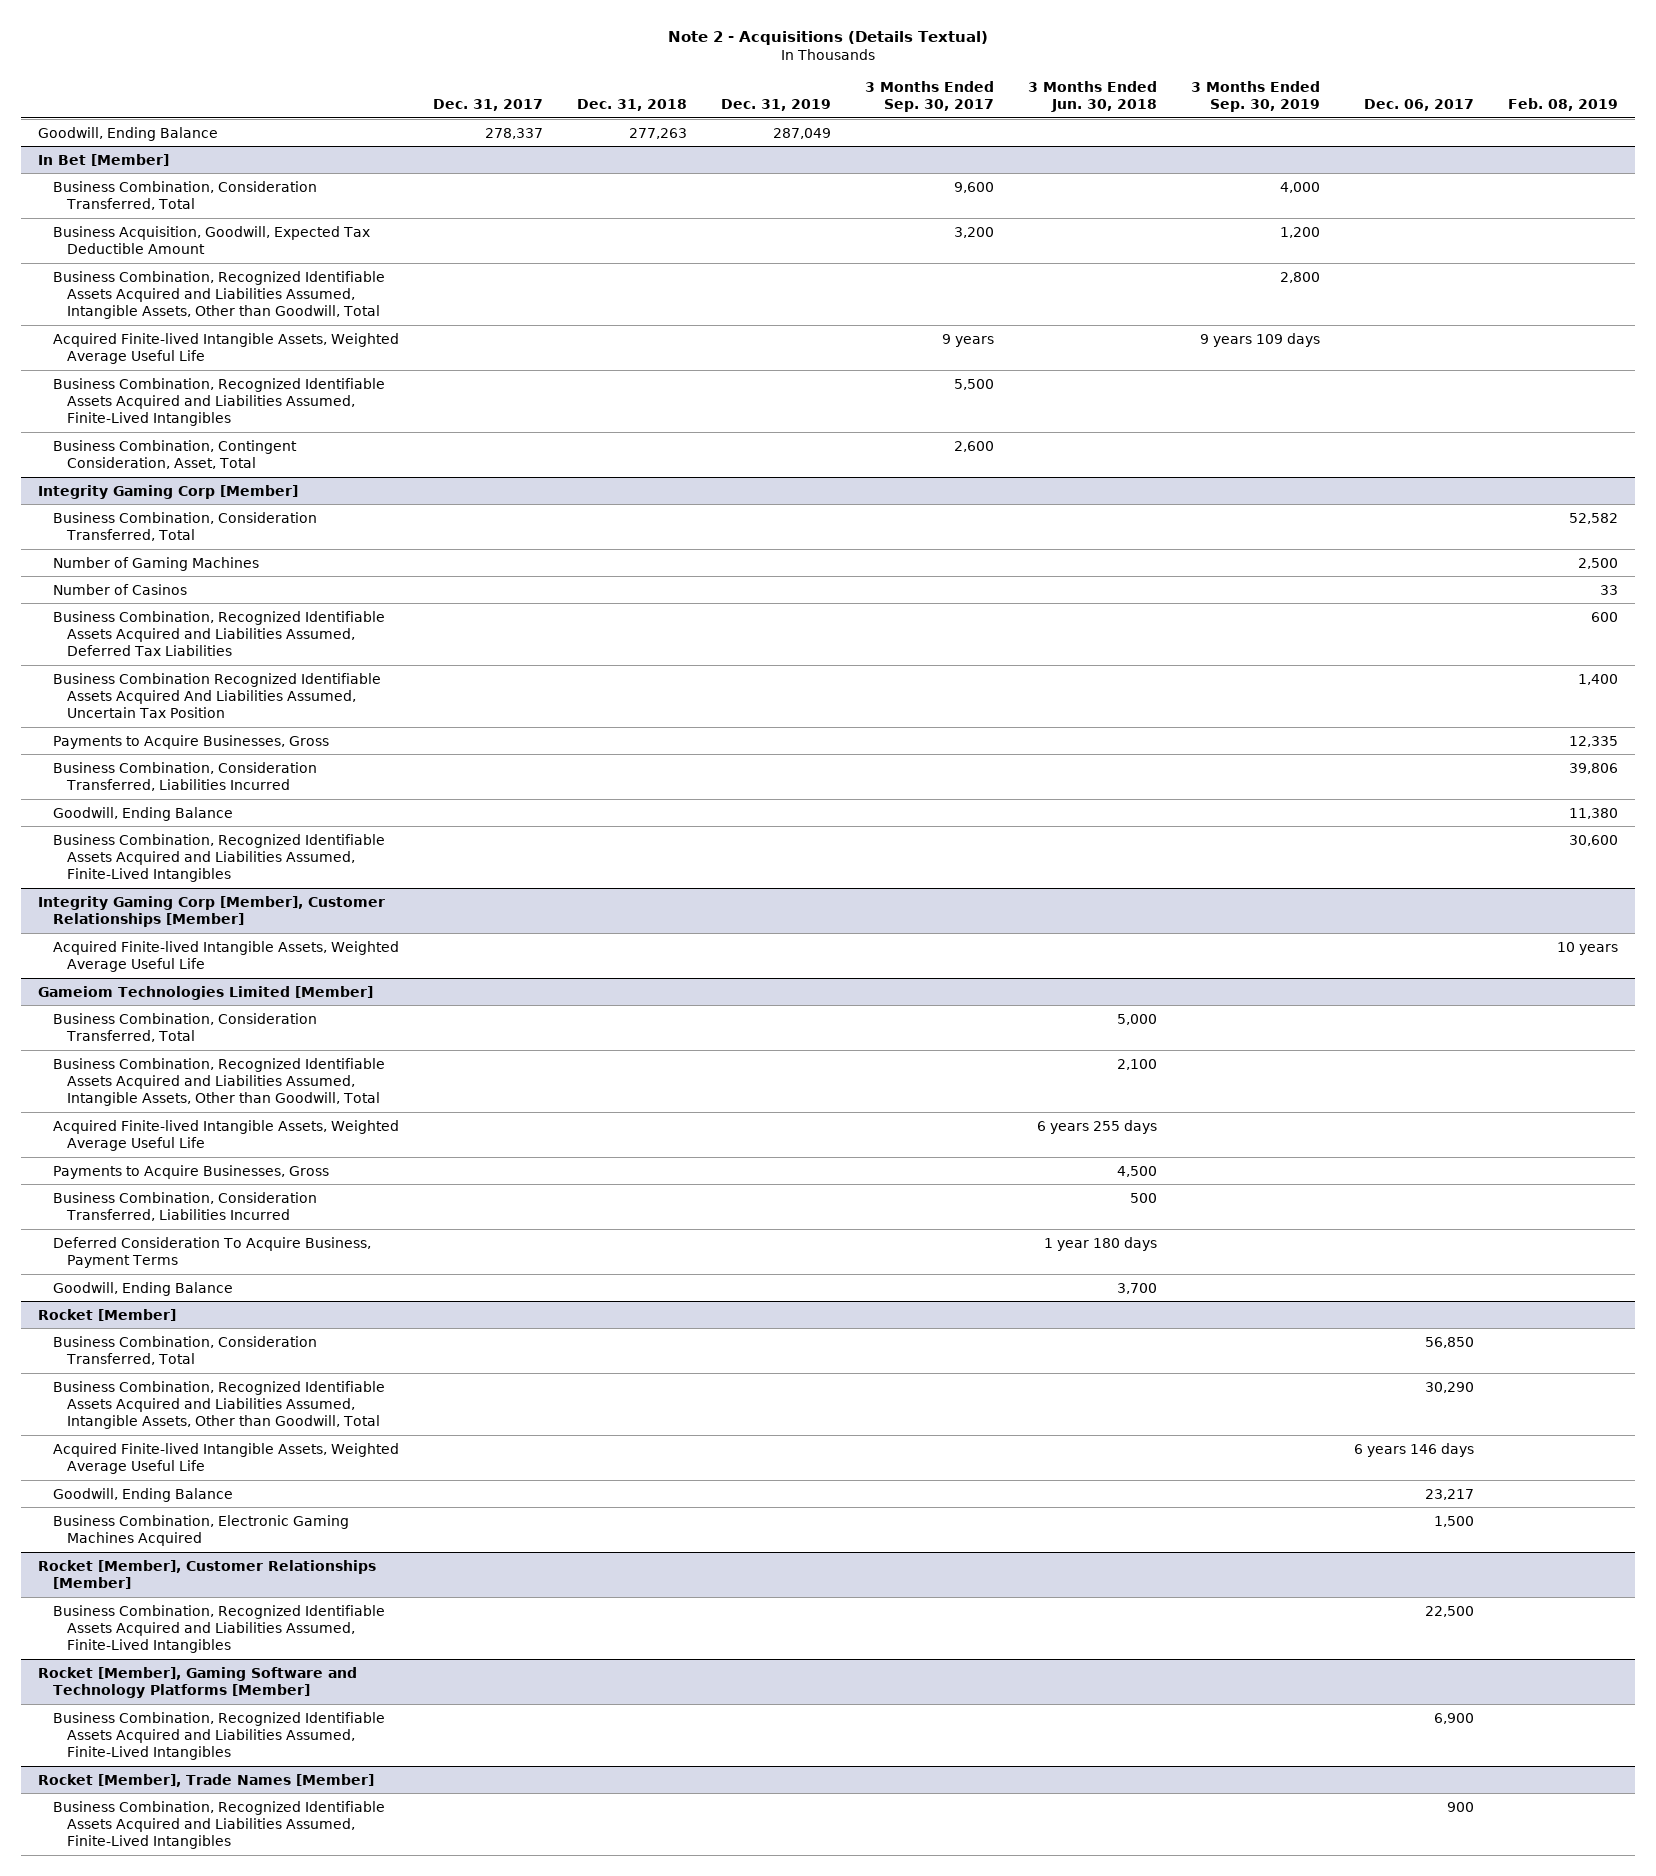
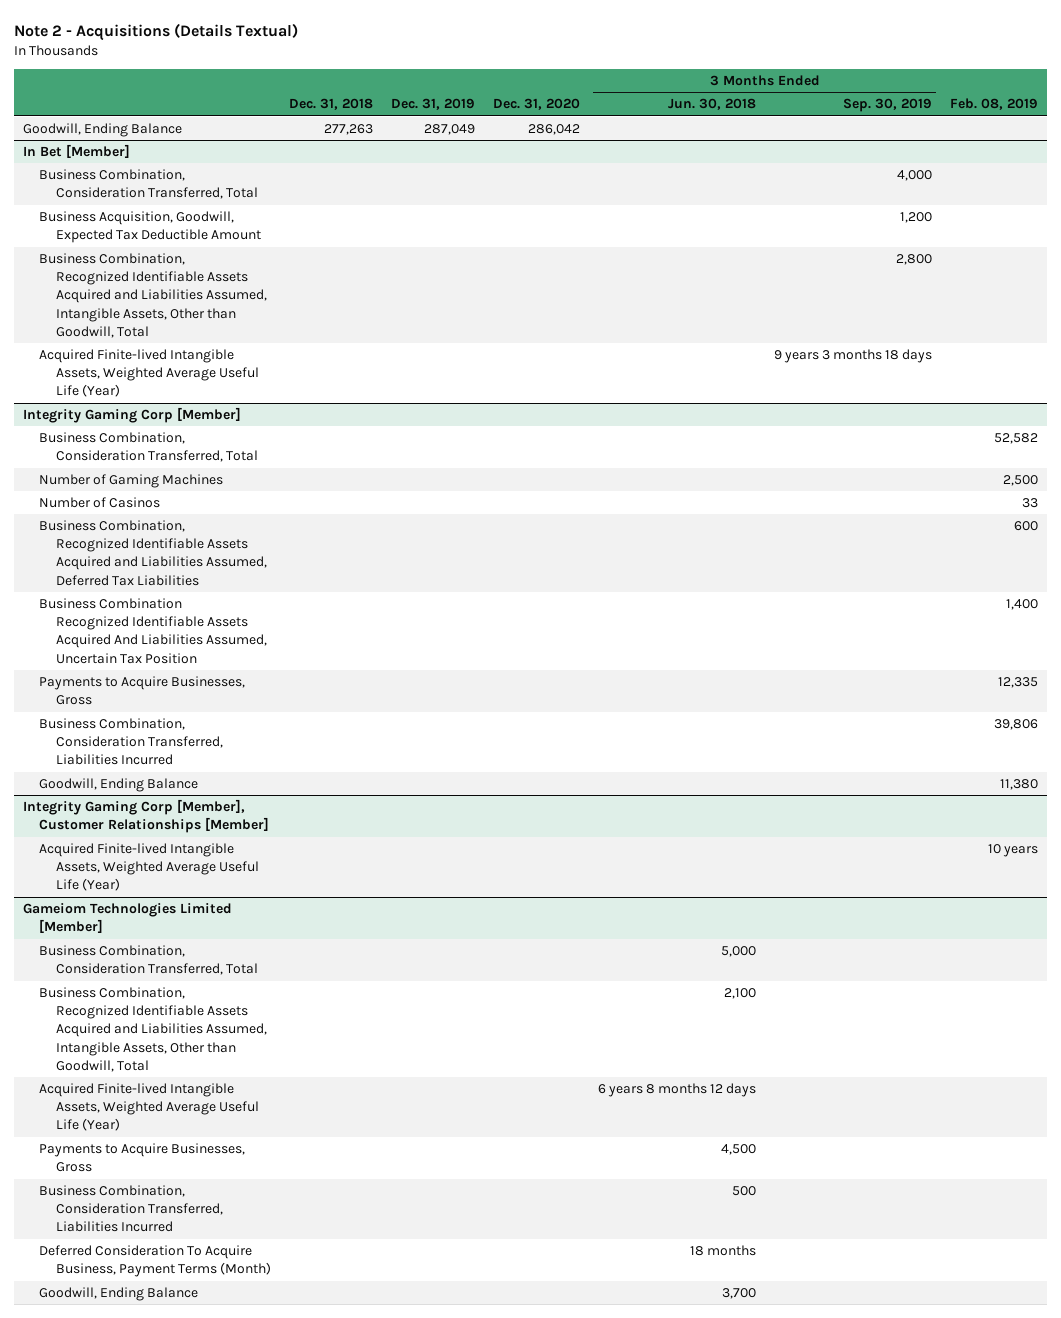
[432,98,543,111] Dec. 31, 2017 -> none
[864,80,994,112] 3 Months Ended Sep. 30, 2017 -> none
[1363,98,1474,111] Dec. 06, 2017 -> none
none -> [492,98,580,111] Dec. 31, 2020
[52,377,385,426] Business Combination, Recognized Identifiable Assets Acquired and Liabilities Assumed, Finite-Lived Intangibles -> none
[52,439,297,469] Business Combination, Contingent Consideration, Asset, Total -> none
[52,332,399,364] Acquired Finite-lived Intangible Assets, Weighted Average Useful Life -> [39,349,259,398] Acquired Finite-lived Intangible Assets, Weighted Average Useful Life (Year)
[1199,332,1320,347] 9 years 109 days -> [773,349,932,364] 9 years 3 months 18 days
[52,833,385,882] Business Combination, Recognized Identifiable Assets Acquired and Liabilities Assumed, Finite-Lived Intangibles -> none
[52,940,399,972] Acquired Finite-lived Intangible Assets, Weighted Average Useful Life -> [39,843,259,892] Acquired Finite-lived Intangible Assets, Weighted Average Useful Life (Year)
[52,1119,399,1151] Acquired Finite-lived Intangible Assets, Weighted Average Useful Life -> [39,1083,259,1132] Acquired Finite-lived Intangible Assets, Weighted Average Useful Life (Year)
[1036,1119,1157,1134] 6 years 255 days -> [597,1083,756,1098] 6 years 8 months 12 days
[52,1236,371,1268] Deferred Consideration To Acquire Business, Payment Terms -> [39,1245,271,1278] Deferred Consideration To Acquire Business, Payment Terms (Month)
[1043,1236,1157,1251] 1 year 180 days -> [689,1245,756,1257] 18 months
[38,1308,177,1321] Rocket [Member] -> none
[52,1335,317,1365] Business Combination, Consideration Transferred, Total -> none
[52,1380,385,1429] Business Combination, Recognized Identifiable Assets Acquired and Liabilities Assumed, Intangible Assets, Other than Goodwill, Total -> none
[52,1442,399,1474] Acquired Finite-lived Intangible Assets, Weighted Average Useful Life -> none
[52,1487,233,1502] Goodwill, Ending Balance -> none
[52,1514,349,1546] Business Combination, Electronic Gaming Machines Acquired -> none
[38,1559,377,1589] Rocket [Member], Customer Relationships [Member] -> none
[52,1604,385,1653] Business Combination, Recognized Identifiable Assets Acquired and Liabilities Assumed, Finite-Lived Intangibles -> none
[38,1666,358,1698] Rocket [Member], Gaming Software and Technology Platforms [Member] -> none
[52,1711,385,1760] Business Combination, Recognized Identifiable Assets Acquired and Liabilities Assumed, Finite-Lived Intangibles -> none
[38,1773,375,1787] Rocket [Member], Trade Names [Member] -> none
[52,1800,385,1849] Business Combination, Recognized Identifiable Assets Acquired and Liabilities Assumed, Finite-Lived Intangibles -> none

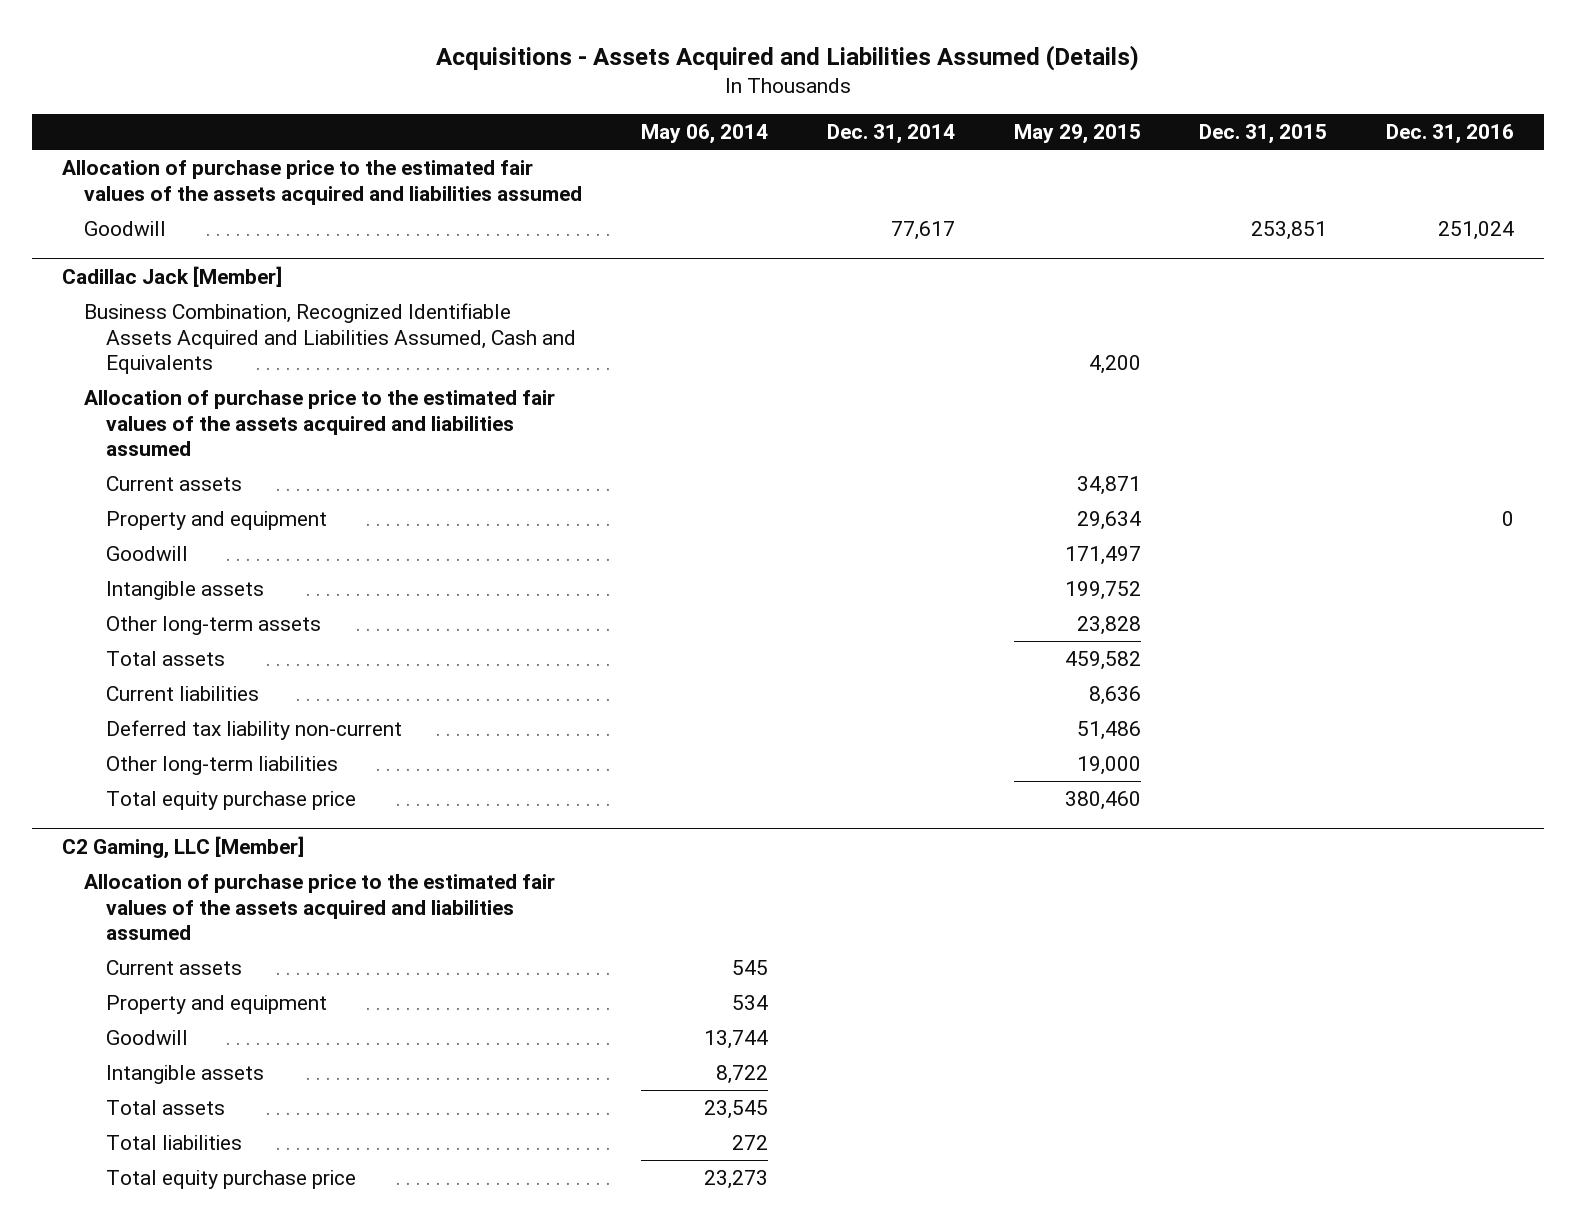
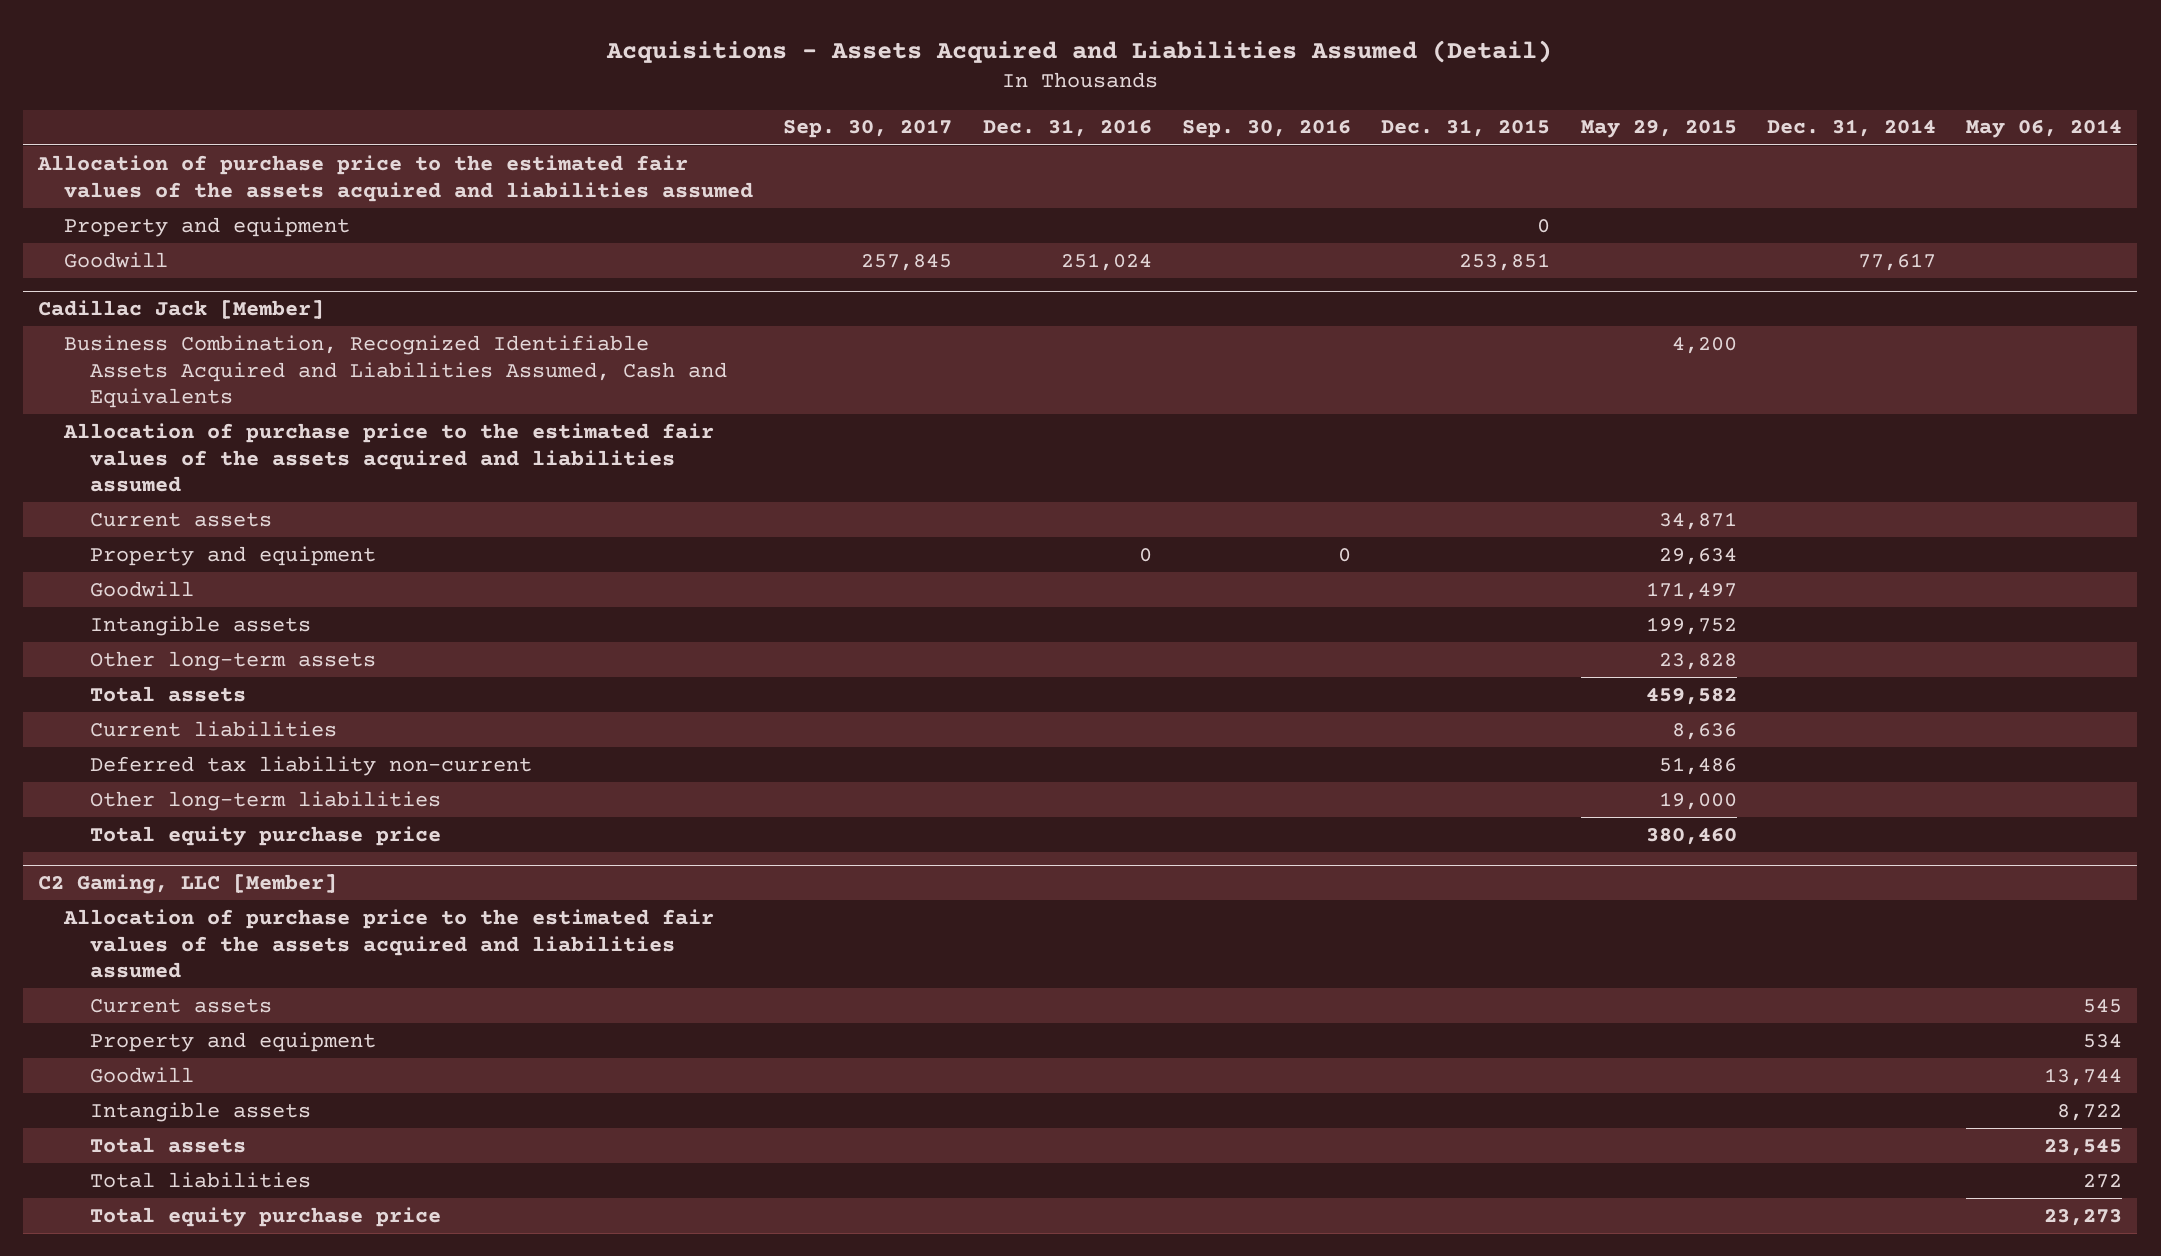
[436,44,1140,71] Acquisitions - Assets Acquired and Liabilities Assumed (Details) -> [606,39,1553,63] Acquisitions - Assets Acquired and Liabilities Assumed (Detail)
none -> [783,119,953,139] Sep. 30, 2017
none -> [1182,119,1352,139] Sep. 30, 2016
none -> [64,216,351,237] Property and equipment

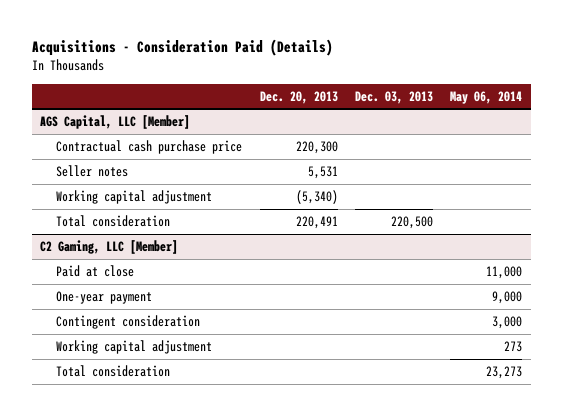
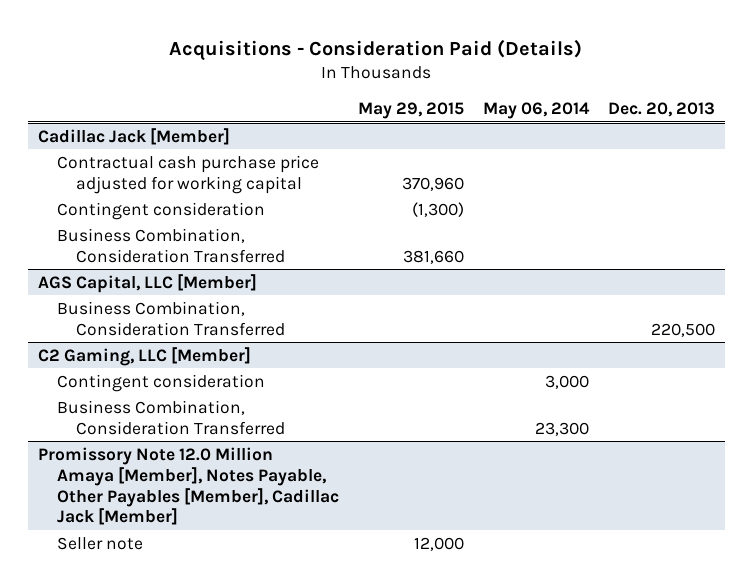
[355,90,434,104] Dec. 03, 2013 -> none
none -> [357,102,464,120] May 29, 2015
none -> [37,127,230,145] Cadillac Jack [Member]
none -> [56,154,319,194] Contractual cash purchase price adjusted for working capital
none -> [56,201,265,220] Contingent consideration
none -> [56,227,285,263] Business Combination, Consideration Transferred
[56,140,243,155] Contractual cash purchase price -> none
[56,165,129,178] Seller notes -> none
[56,190,213,205] Working capital adjustment -> none
[56,215,171,228] Total consideration -> [56,300,285,336] Business Combination, Consideration Transferred
[295,216,338,230] 220,491 -> [651,322,716,337] 220,500
[56,265,135,278] Paid at close -> none
[56,291,153,305] One-year payment -> none
[56,340,213,355] Working capital adjustment -> none
[56,365,171,378] Total consideration -> [56,399,285,435] Business Combination, Consideration Transferred
[486,366,523,380] 23,273 -> [535,421,590,436] 23,300
none -> [37,446,339,526] Promissory Note 12.0 Million Amaya [Member], Notes Payable, Other Payables [Member], Cadillac Jack [Member]
none -> [56,536,143,550] Seller note

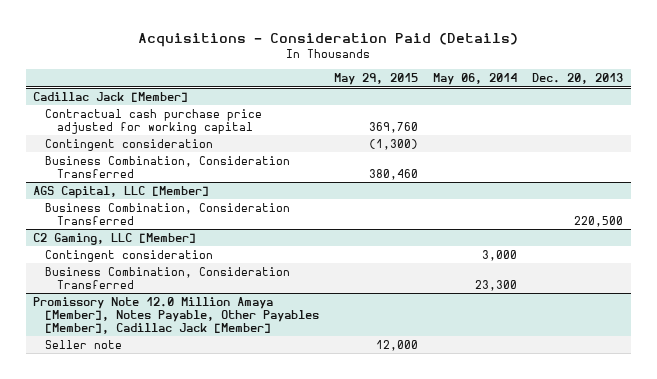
[401,176,464,191] 370,960 -> [369,121,419,133] 369,760
[402,249,464,264] 381,660 -> [369,168,419,180] 380,460

